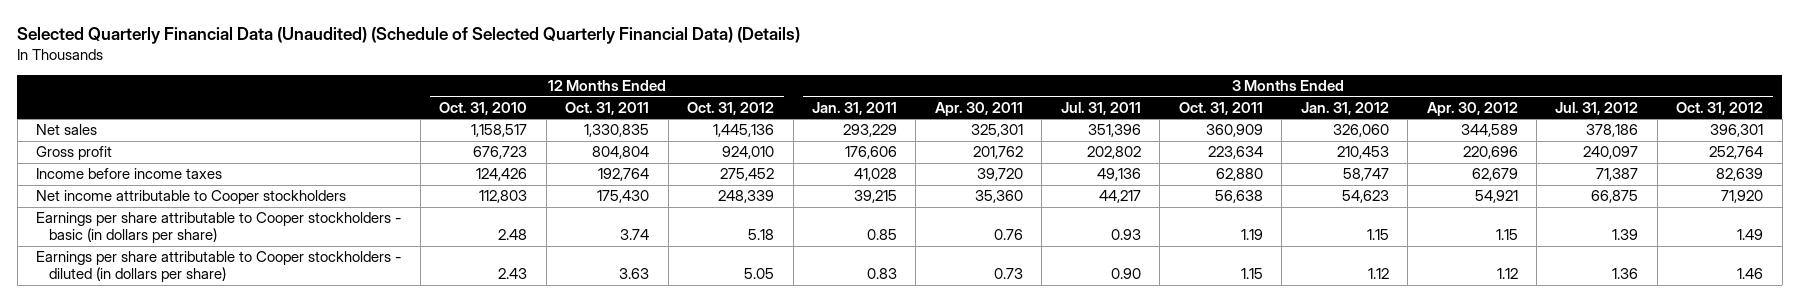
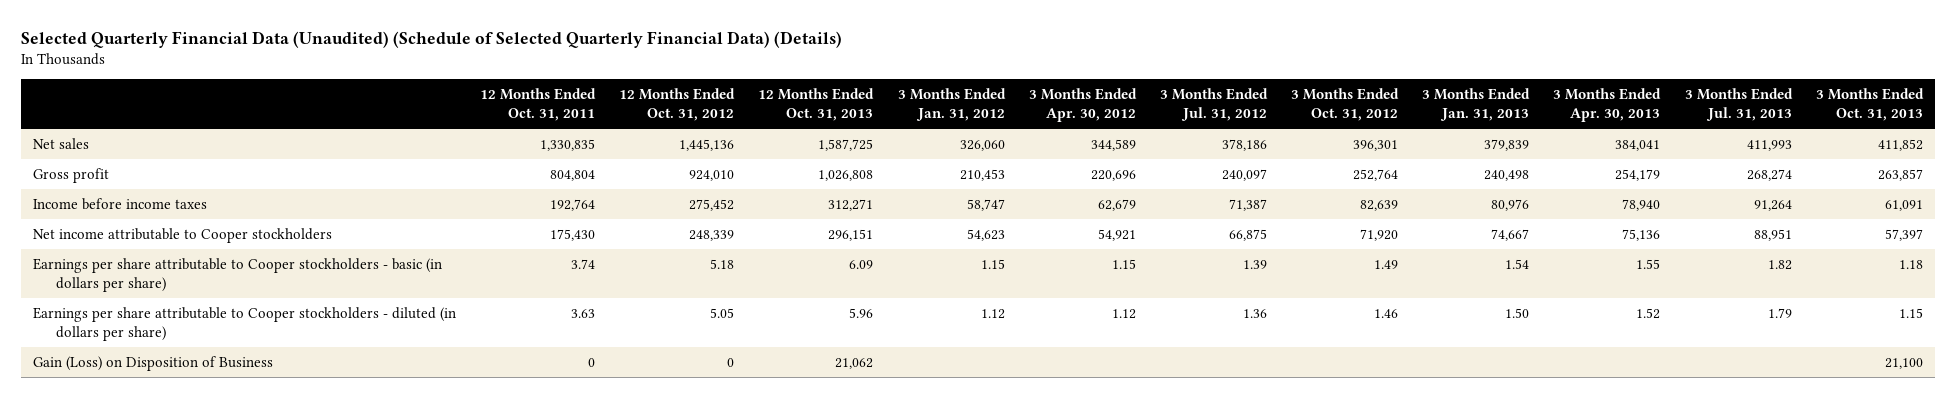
[439,101,528,115] Oct. 31, 2010 -> none
[812,101,898,115] Jan. 31, 2011 -> none
[934,101,1023,116] Apr. 30, 2011 -> none
[1060,101,1141,115] Jul. 31, 2011 -> none
[1178,101,1263,115] Oct. 31, 2011 -> none
none -> [758,88,875,122] 12 Months Ended Oct. 31, 2013
none -> [1422,88,1531,122] 3 Months Ended Jan. 31, 2013
none -> [1553,88,1662,123] 3 Months Ended Apr. 30, 2013
none -> [1684,88,1793,122] 3 Months Ended Jul. 31, 2013
none -> [1815,88,1924,122] 3 Months Ended Oct. 31, 2013
none -> [32,355,273,371] Gain (Loss) on Disposition of Business

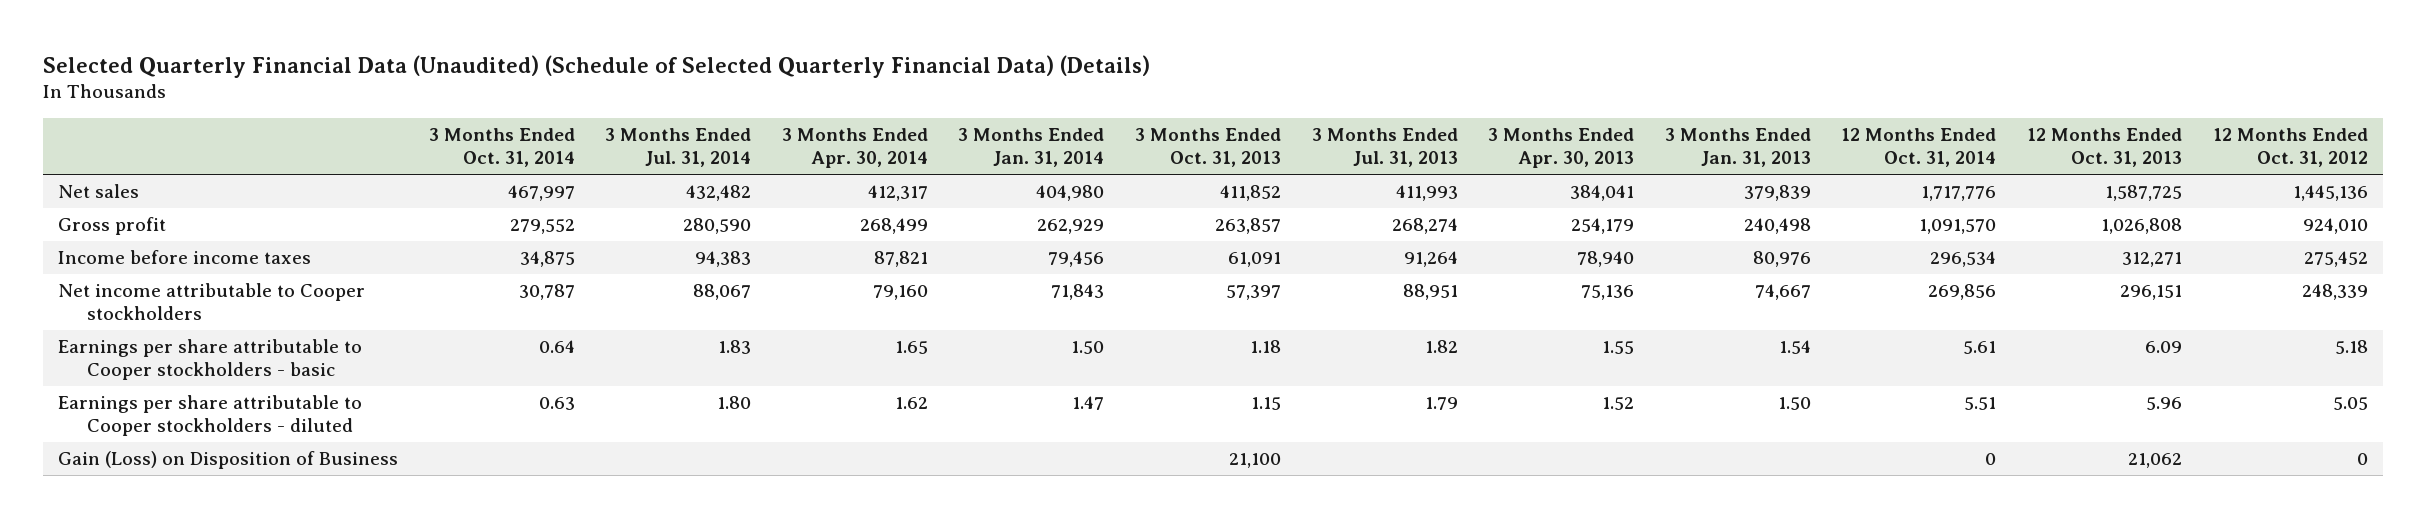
[480,88,597,122] 12 Months Ended Oct. 31, 2011 -> none
[897,88,1006,122] 3 Months Ended Jan. 31, 2012 -> none
[1028,88,1137,123] 3 Months Ended Apr. 30, 2012 -> none
[1159,88,1268,122] 3 Months Ended Jul. 31, 2012 -> none
[1291,88,1400,122] 3 Months Ended Oct. 31, 2012 -> none
none -> [428,128,575,167] 3 Months Ended Oct. 31, 2014
none -> [605,128,752,167] 3 Months Ended Jul. 31, 2014
none -> [781,128,928,168] 3 Months Ended Apr. 30, 2014
none -> [958,128,1105,167] 3 Months Ended Jan. 31, 2014
none -> [1841,128,1997,167] 12 Months Ended Oct. 31, 2014
[32,257,442,292] Earnings per share attributable to Cooper stockholders - basic (in dollars per share) -> [58,339,363,381] Earnings per share attributable to Cooper stockholders - basic
[32,306,456,341] Earnings per share attributable to Cooper stockholders - diluted (in dollars per share) -> [58,395,363,437] Earnings per share attributable to Cooper stockholders - diluted

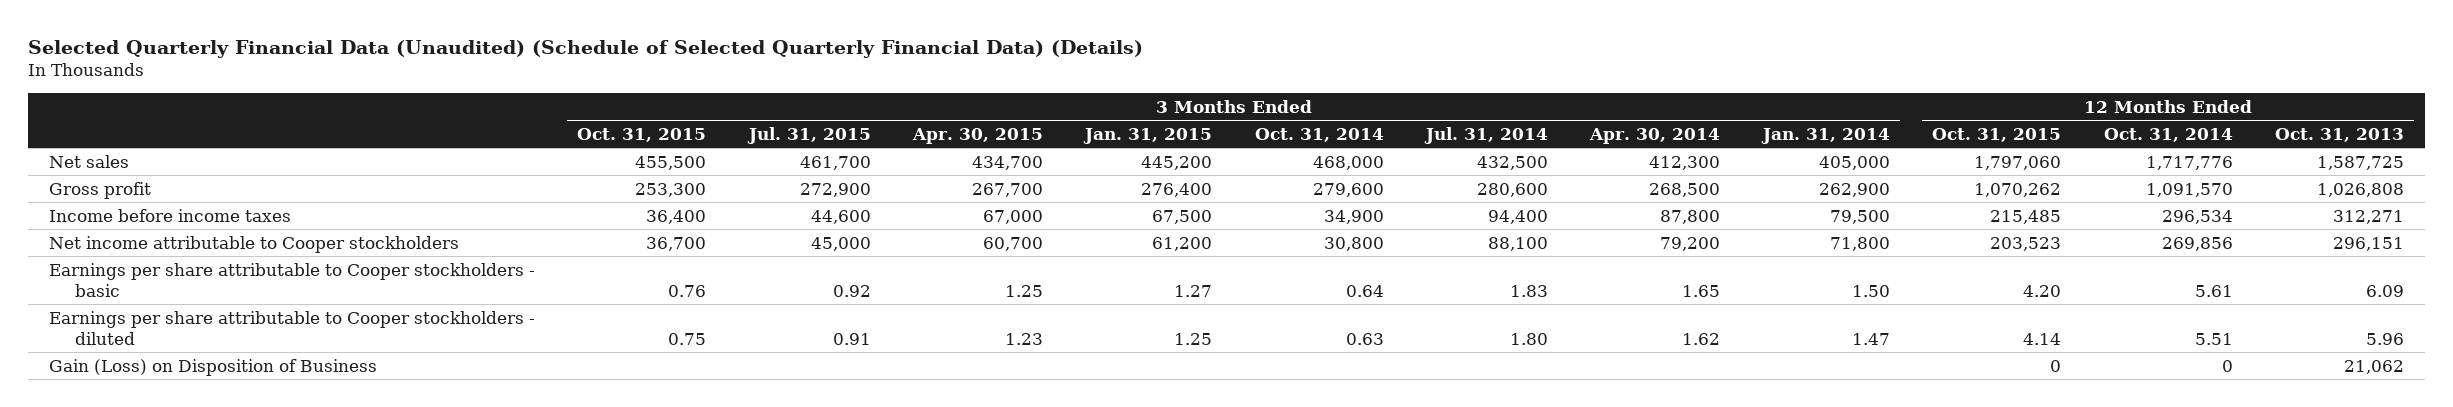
[1134,128,1281,167] 3 Months Ended Oct. 31, 2013 -> none
[1311,128,1458,167] 3 Months Ended Jul. 31, 2013 -> none
[1488,128,1635,168] 3 Months Ended Apr. 30, 2013 -> none
[1664,128,1811,167] 3 Months Ended Jan. 31, 2013 -> none
[2212,128,2368,167] 12 Months Ended Oct. 31, 2012 -> none
none -> [577,127,707,142] Oct. 31, 2015
none -> [746,126,871,144] Jul. 31, 2015
none -> [912,127,1044,144] Apr. 30, 2015
none -> [1083,127,1213,144] Jan. 31, 2015
none -> [1932,127,2062,142] Oct. 31, 2015
[507,185,575,202] 467,997 -> [1312,155,1384,170] 468,000
[686,185,752,202] 432,482 -> [1477,155,1549,170] 432,500
[867,185,928,202] 412,317 -> [1649,155,1721,170] 412,300
[1036,185,1105,202] 404,980 -> [1818,155,1890,170] 405,000
[509,219,575,235] 279,552 -> [1312,182,1384,197] 279,600
[683,218,752,235] 280,590 -> [1477,182,1549,197] 280,600
[859,218,928,235] 268,499 -> [1649,182,1721,197] 268,500
[1037,219,1105,235] 262,929 -> [1818,182,1890,197] 262,900
[519,251,575,268] 34,875 -> [1323,209,1384,224] 34,900
[695,251,752,268] 94,383 -> [1488,209,1549,224] 94,400
[873,251,928,268] 87,821 -> [1660,209,1721,224] 87,800
[1048,251,1105,268] 79,456 -> [1829,209,1890,224] 79,500
[518,284,575,301] 30,787 -> [1323,236,1384,251] 30,800
[693,284,752,301] 88,067 -> [1488,236,1549,251] 88,100
[872,285,928,301] 79,160 -> [1660,236,1721,251] 79,200
[1051,284,1105,301] 71,843 -> [1829,236,1890,251] 71,800

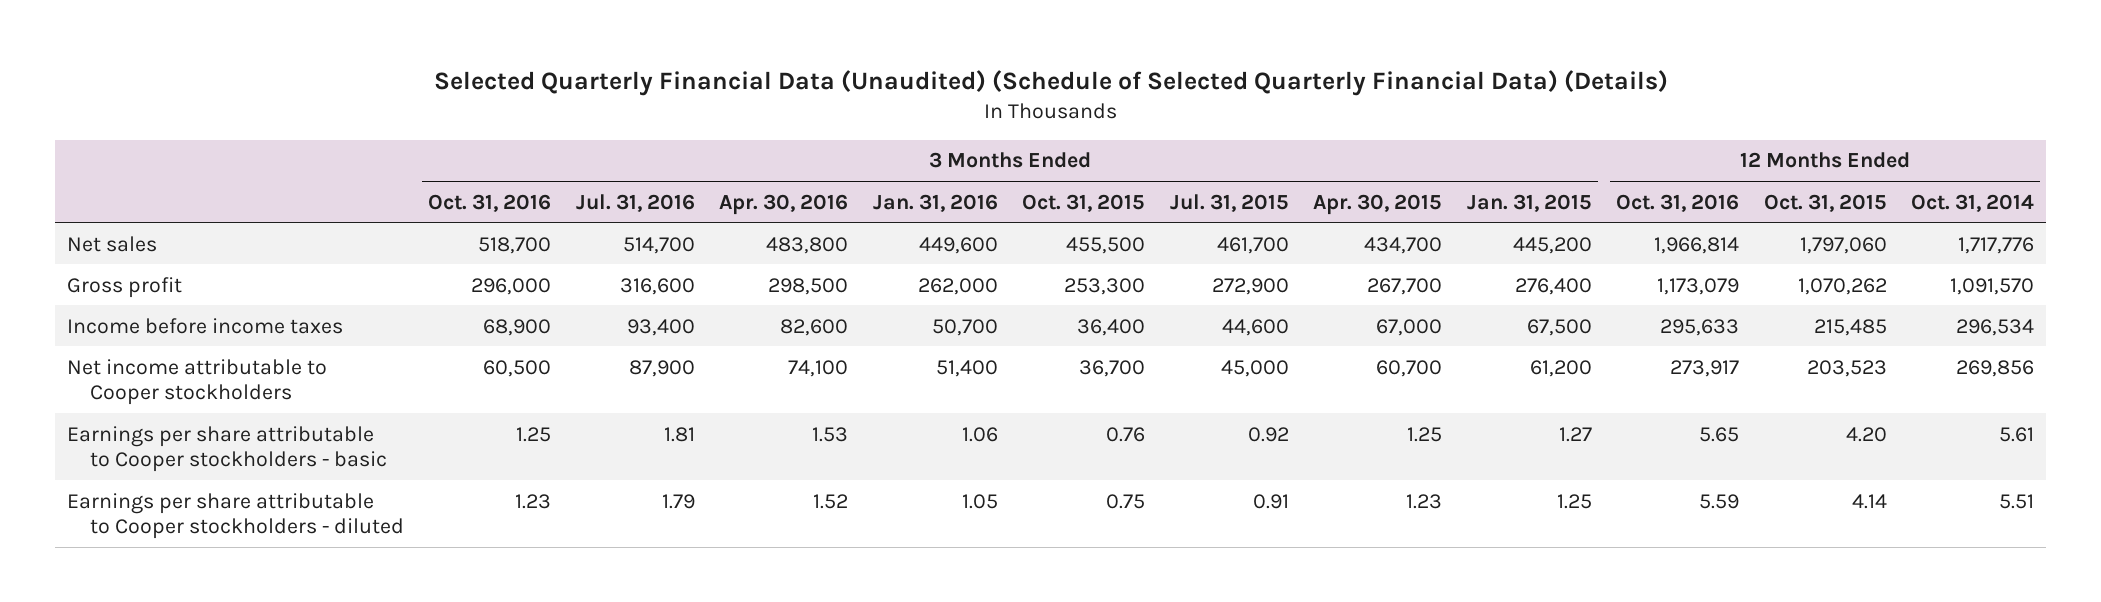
[1254,127,1384,142] Oct. 31, 2014 -> none
[1424,126,1549,144] Jul. 31, 2014 -> none
[1589,127,1721,144] Apr. 30, 2014 -> none
[1760,127,1890,144] Jan. 31, 2014 -> none
[2274,127,2404,142] Oct. 31, 2013 -> none
none -> [428,193,552,212] Oct. 31, 2016
none -> [575,193,695,212] Jul. 31, 2016
none -> [719,193,849,215] Apr. 30, 2016
none -> [872,193,998,212] Jan. 31, 2016
none -> [1616,193,1740,212] Oct. 31, 2016
[49,358,378,376] Gain (Loss) on Disposition of Business -> none

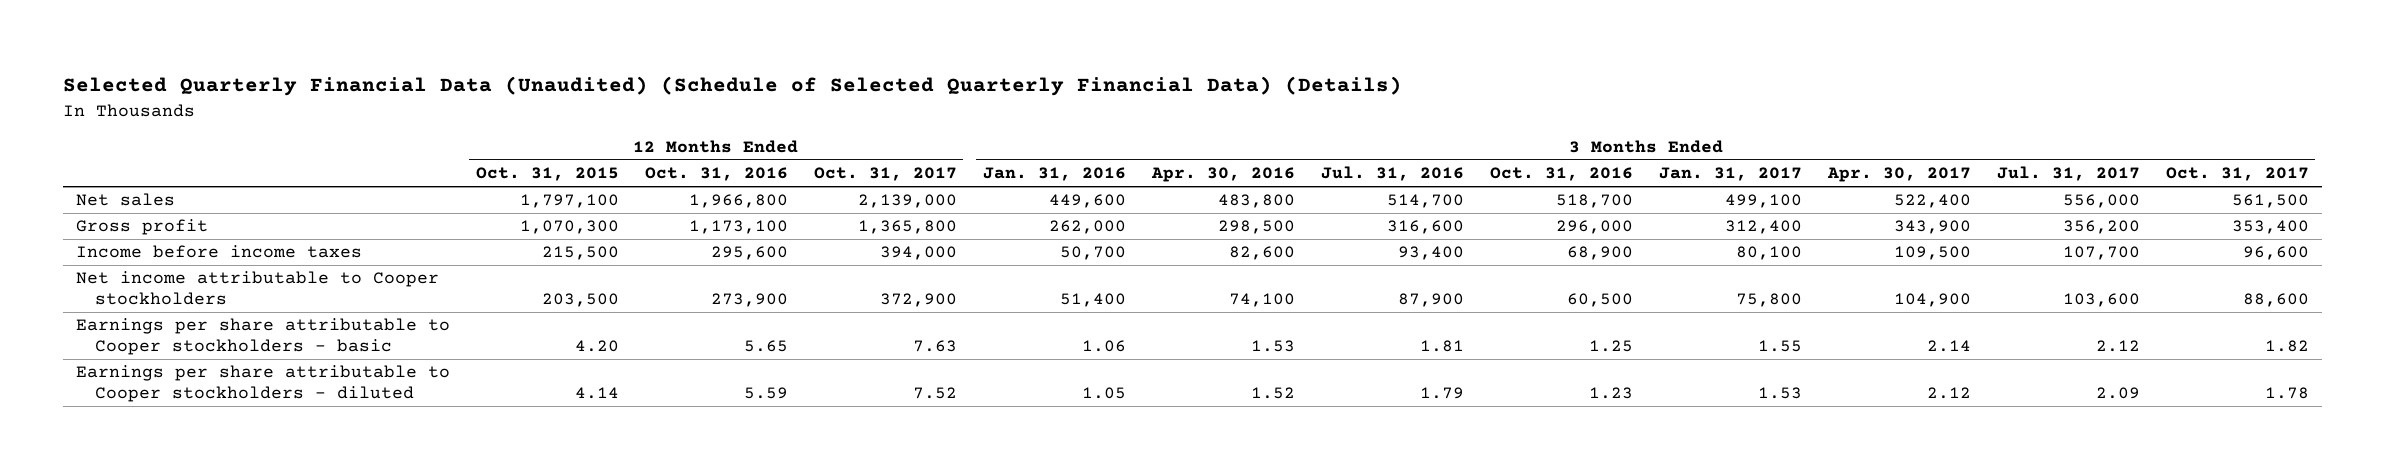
[1022,193,1146,212] Oct. 31, 2015 -> none
[1169,193,1289,212] Jul. 31, 2015 -> none
[1313,193,1443,215] Apr. 30, 2015 -> none
[1466,193,1592,212] Jan. 31, 2015 -> none
[1911,193,2035,212] Oct. 31, 2014 -> none
none -> [813,167,957,182] Oct. 31, 2017
none -> [1658,167,1802,182] Jan. 31, 2017
none -> [1826,167,1971,183] Apr. 30, 2017
none -> [1996,166,2140,182] Jul. 31, 2017
none -> [2165,167,2309,182] Oct. 31, 2017
[1654,236,1740,254] 1,966,814 -> [688,194,788,209] 1,966,800
[1799,236,1887,254] 1,797,060 -> [519,194,619,209] 1,797,100
[1657,277,1740,295] 1,173,079 -> [688,220,788,235] 1,173,100
[1797,277,1887,295] 1,070,262 -> [519,220,619,235] 1,070,300
[1660,318,1740,336] 295,633 -> [710,246,788,261] 295,600
[1813,318,1887,336] 215,485 -> [541,246,619,261] 215,500
[1670,359,1740,377] 273,917 -> [710,293,788,308] 273,900
[1806,359,1887,377] 203,523 -> [541,293,619,308] 203,500

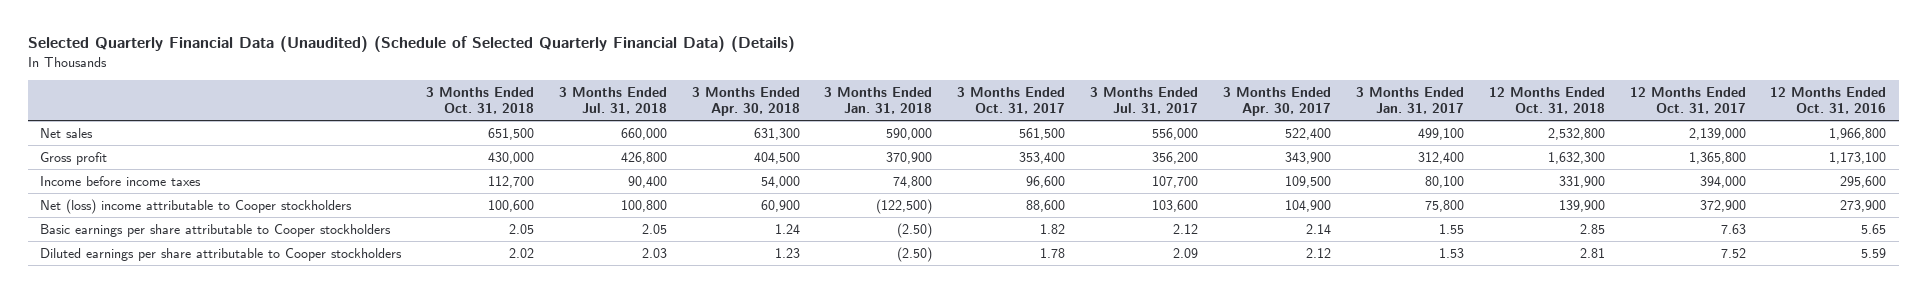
[475,167,619,182] Oct. 31, 2015 -> none
[982,167,1126,182] Jan. 31, 2016 -> none
[1150,167,1295,183] Apr. 30, 2016 -> none
[1320,166,1464,182] Jul. 31, 2016 -> none
[1489,167,1633,182] Oct. 31, 2016 -> none
none -> [425,87,534,114] 3 Months Ended Oct. 31, 2018
none -> [558,87,667,114] 3 Months Ended Jul. 31, 2018
none -> [691,87,800,116] 3 Months Ended Apr. 30, 2018
none -> [824,87,933,114] 3 Months Ended Jan. 31, 2018
none -> [1488,87,1605,114] 12 Months Ended Oct. 31, 2018
[75,271,439,306] Net income attributable to Cooper stockholders -> [39,198,352,214] Net (loss) income attributable to Cooper stockholders
[75,318,450,356] Earnings per share attributable to Cooper stockholders - basic -> [39,223,391,237] Basic earnings per share attributable to Cooper stockholders
[75,365,450,403] Earnings per share attributable to Cooper stockholders - diluted -> [39,247,402,261] Diluted earnings per share attributable to Cooper stockholders

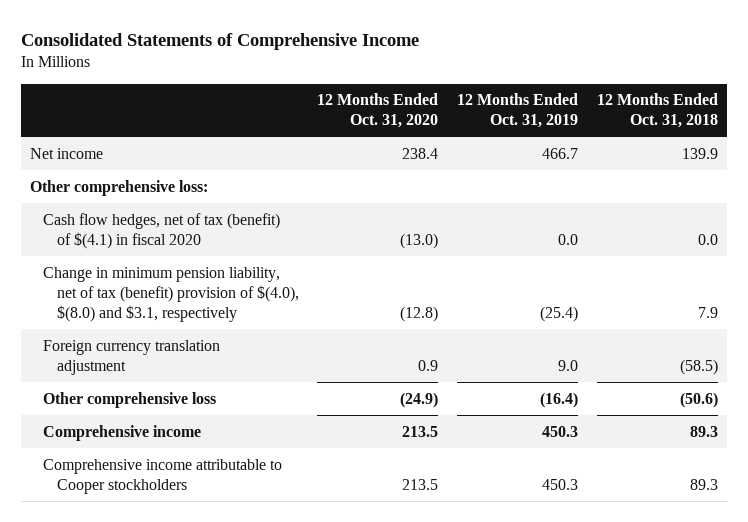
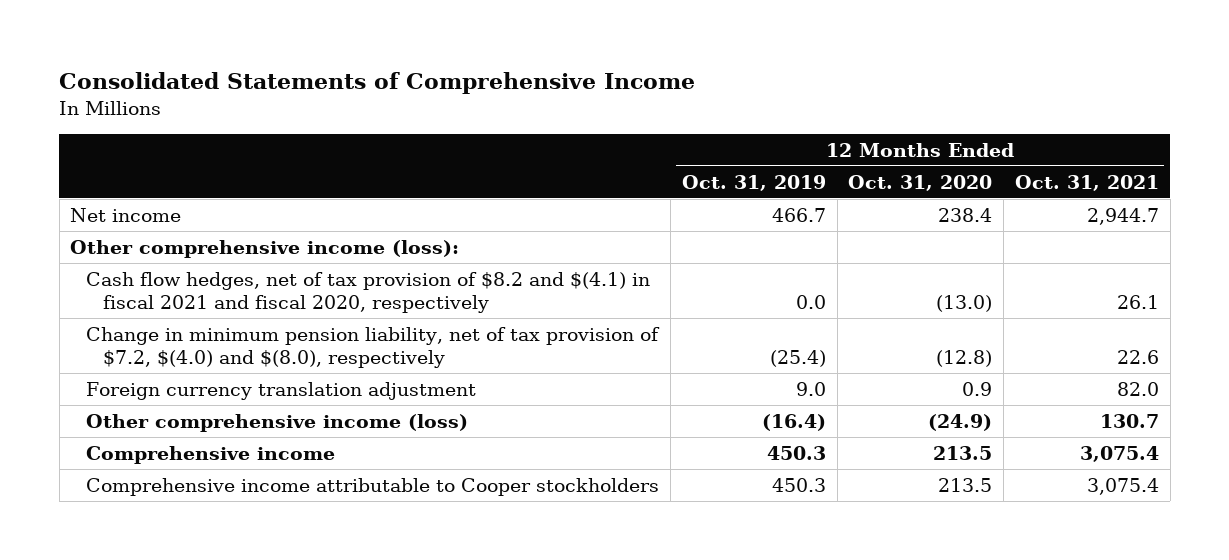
[596,93,718,129] 12 Months Ended Oct. 31, 2018 -> none
none -> [1014,174,1159,191] Oct. 31, 2021
[30,179,209,196] Other comprehensive loss: -> [70,239,460,258] Other comprehensive income (loss):
[43,212,281,249] Cash flow hedges, net of tax (benefit) of $(4.1) in fiscal 2020 -> [86,271,651,314] Cash flow hedges, net of tax provision of $8.2 and $(4.1) in fiscal 2021 and fiscal 2020, respectively
[43,266,299,322] Change in minimum pension liability, net of tax (benefit) provision of $(4.0), $(8.0) and $3.1, respectively -> [86,326,661,369] Change in minimum pension liability, net of tax provision of $7.2, $(4.0) and $(8.0), respectively
[43,391,217,408] Other comprehensive loss -> [86,413,469,432] Other comprehensive income (loss)

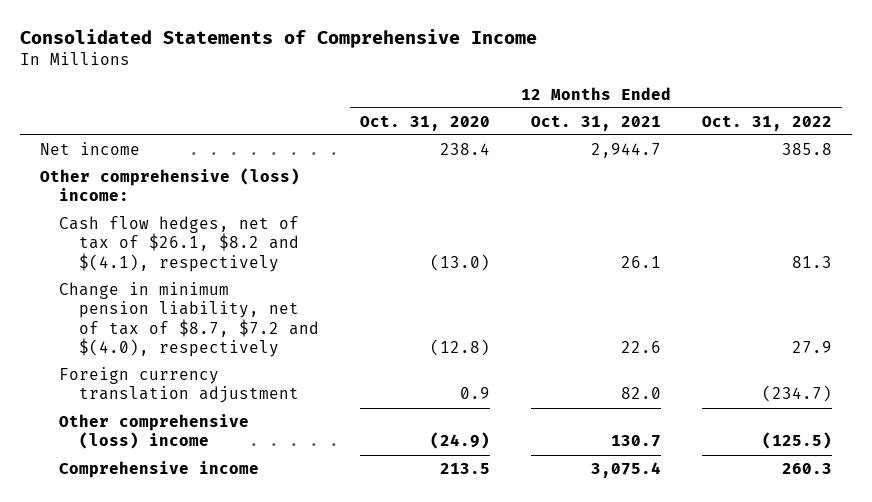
[681,174,826,191] Oct. 31, 2019 -> none
none -> [701,114,832,131] Oct. 31, 2022
[70,239,460,258] Other comprehensive income (loss): -> [40,167,301,202] Other comprehensive (loss) income:
[86,271,651,314] Cash flow hedges, net of tax provision of $8.2 and $(4.1) in fiscal 2021 and fiscal 2020, respectively -> [59,215,300,272] Cash flow hedges, net of tax of $26.1, $8.2 and $(4.1), respectively
[86,326,661,369] Change in minimum pension liability, net of tax provision of $7.2, $(4.0) and $(8.0), respectively -> [59,281,319,358] Change in minimum pension liability, net of tax of $8.7, $7.2 and $(4.0), respectively
[86,413,469,432] Other comprehensive income (loss) -> [59,413,250,450] Other comprehensive (loss) income
[86,477,660,496] Comprehensive income attributable to Cooper stockholders -> none

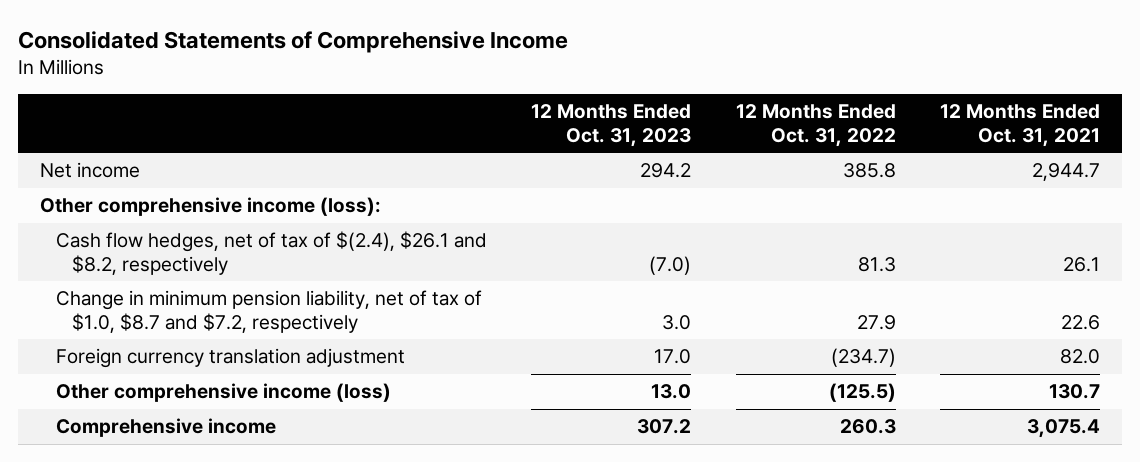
[359,114,490,131] Oct. 31, 2020 -> none
none -> [531,104,692,147] 12 Months Ended Oct. 31, 2023
[40,167,301,202] Other comprehensive (loss) income: -> [39,197,381,217] Other comprehensive income (loss):
[59,215,300,272] Cash flow hedges, net of tax of $26.1, $8.2 and $(4.1), respectively -> [55,231,487,275] Cash flow hedges, net of tax of $(2.4), $26.1 and $8.2, respectively
[59,281,319,358] Change in minimum pension liability, net of tax of $8.7, $7.2 and $(4.0), respectively -> [55,290,482,333] Change in minimum pension liability, net of tax of $1.0, $8.7 and $7.2, respectively
[59,413,250,450] Other comprehensive (loss) income -> [55,383,391,403] Other comprehensive income (loss)

